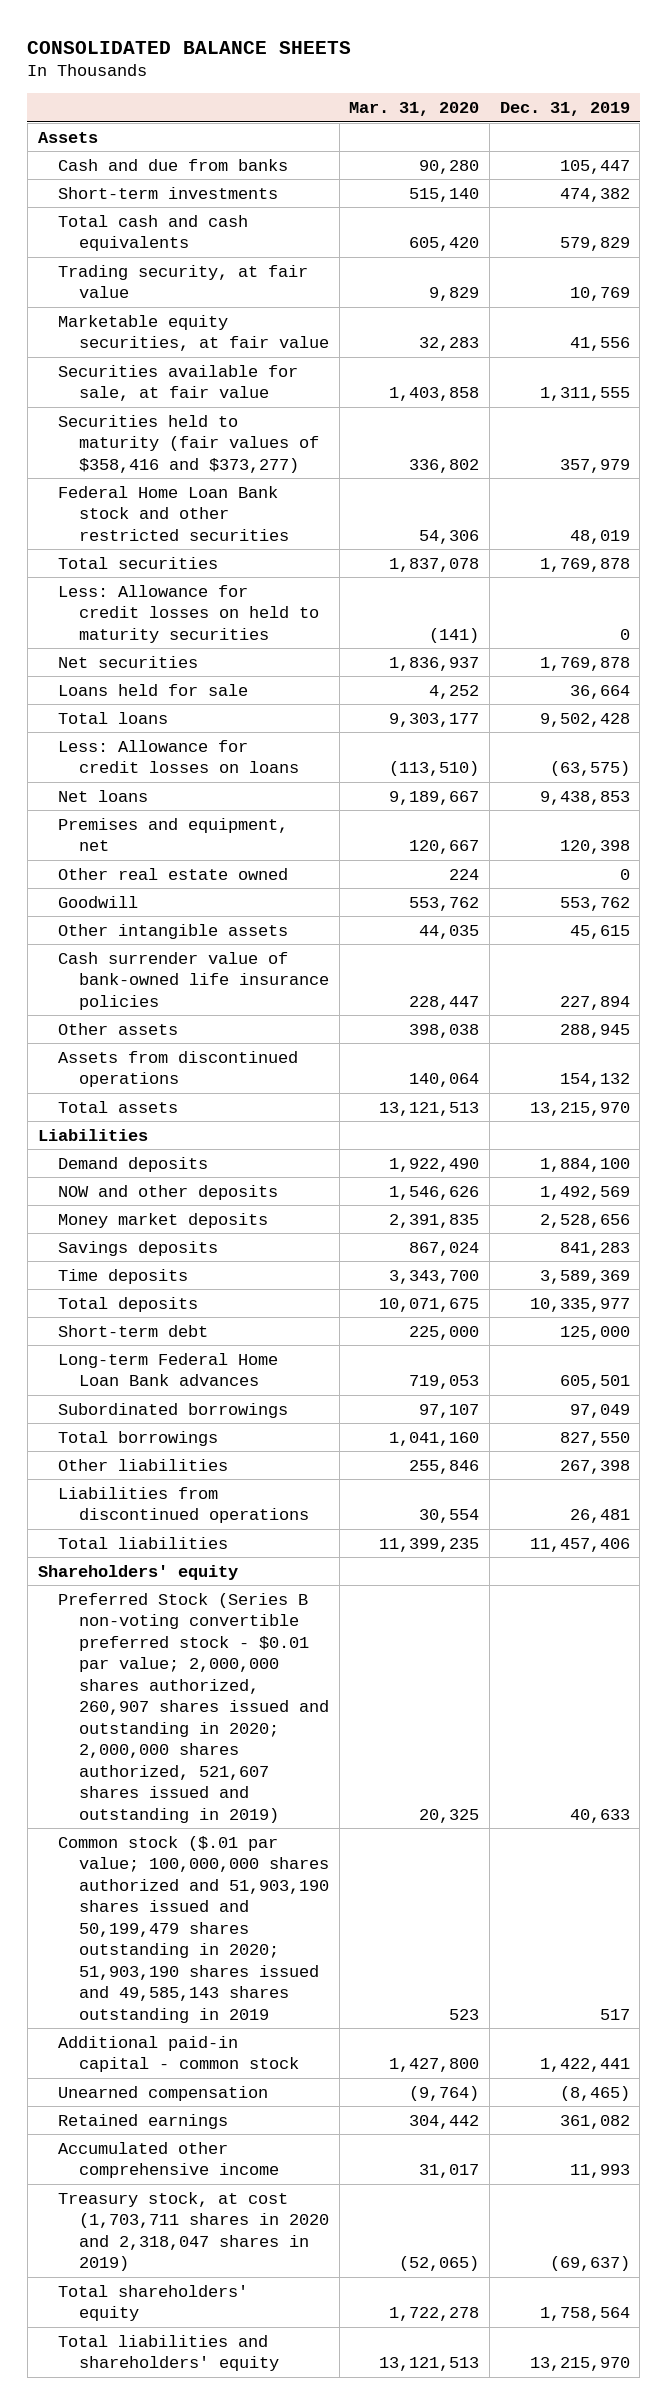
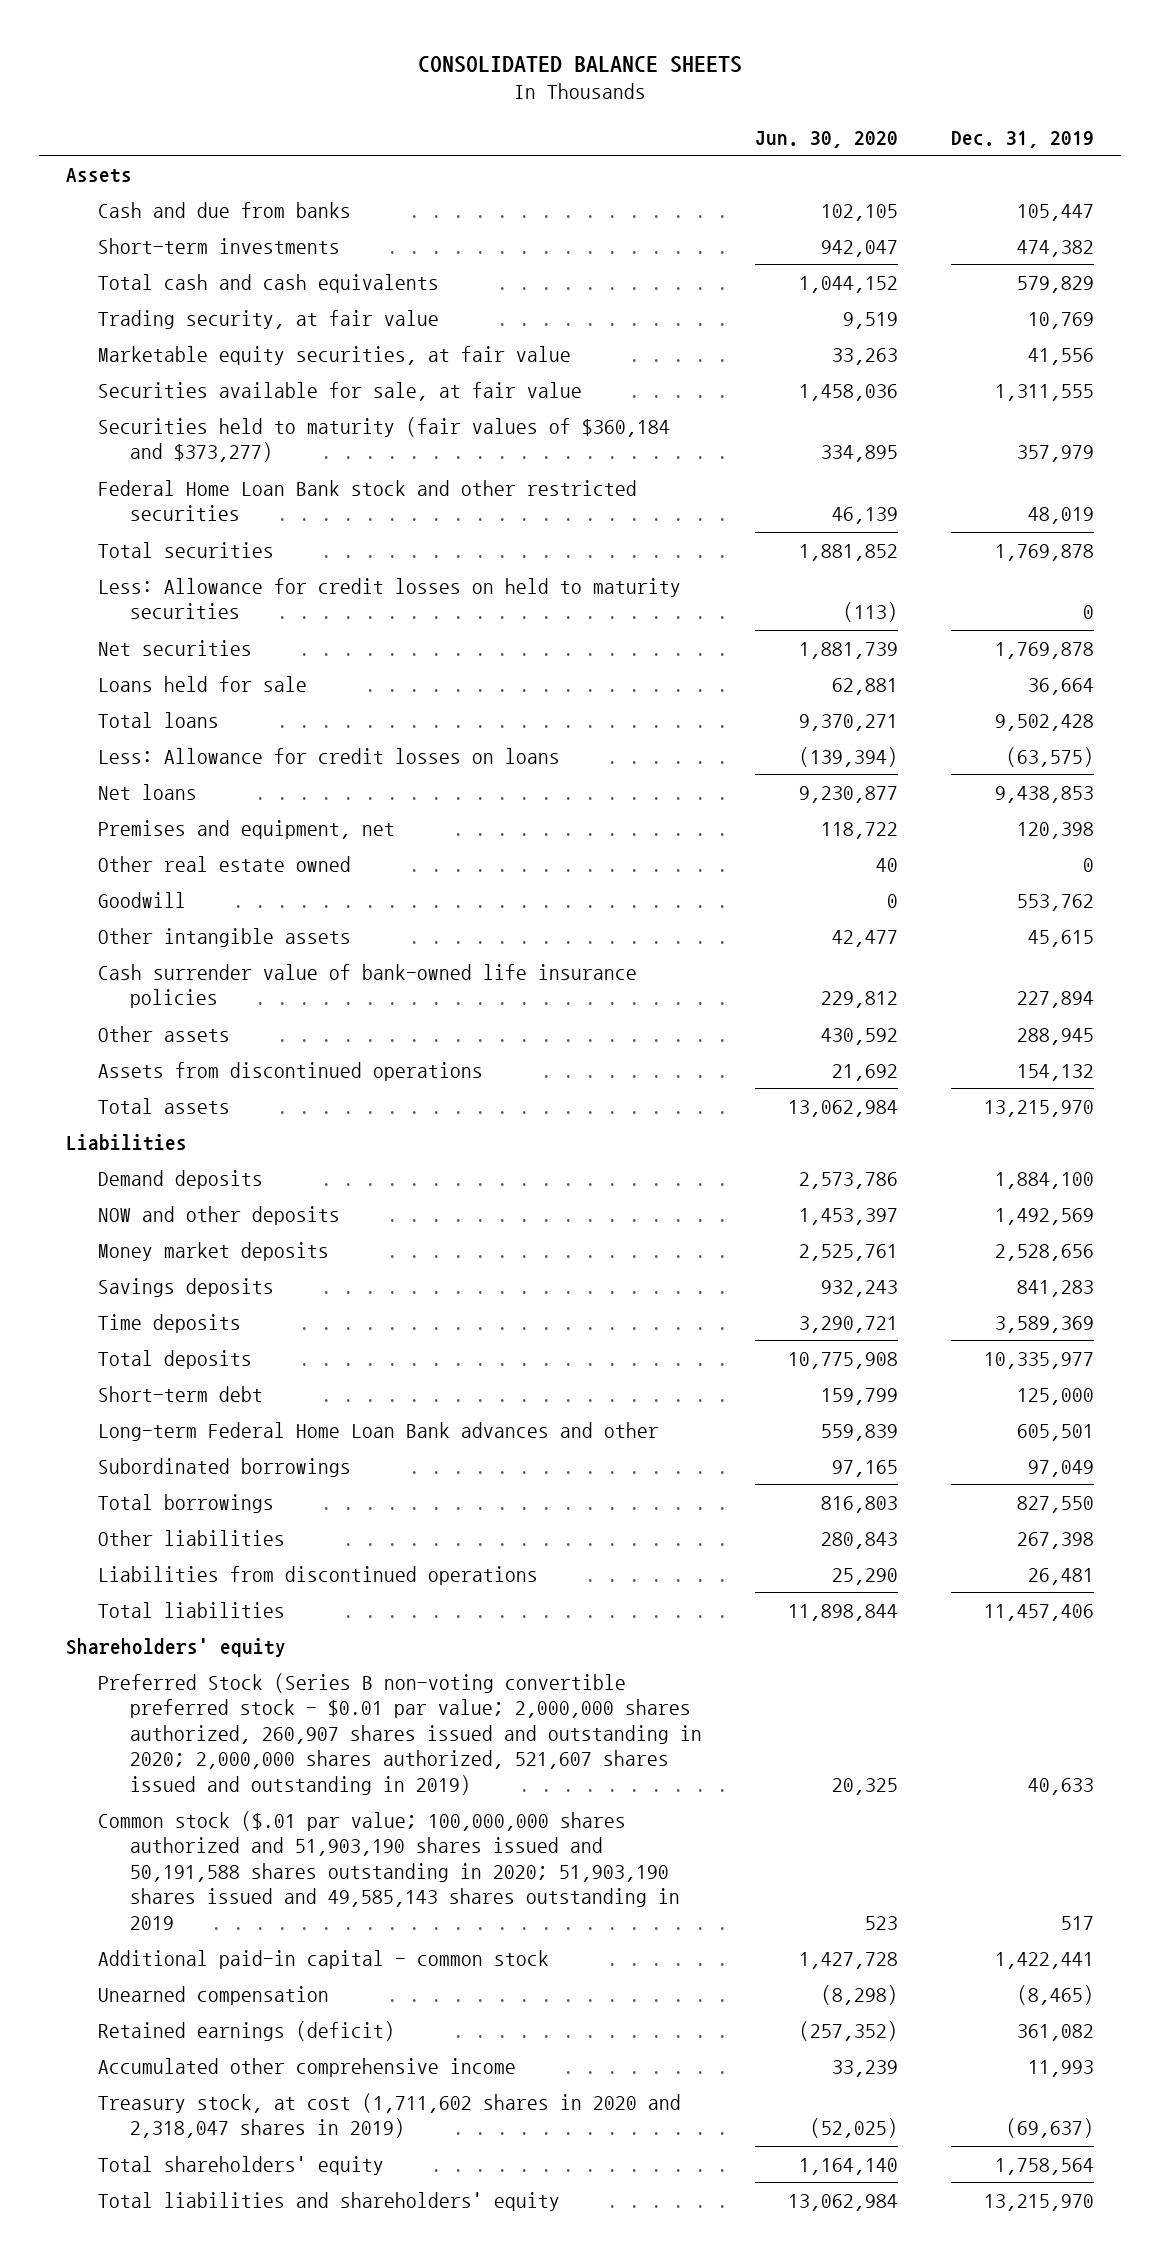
[349,101,480,116] Mar. 31, 2020 -> none
none -> [754,130,898,148] Jun. 30, 2020
[58,414,319,473] Securities held to maturity (fair values of $358,416 and $373,277) -> [97,416,670,463] Securities held to maturity (fair values of $360,184 and $373,277)
[58,1352,279,1387] Long-term Federal Home Loan Bank advances -> [97,1421,659,1441] Long-term Federal Home Loan Bank advances and other
[58,1835,329,2023] Common stock ($.01 par value; 100,000,000 shares authorized and 51,903,190 shares issued and 50,199,479 shares outstanding in 2020; 51,903,190 shares issued and 49,585,143 shares outstanding in 2019 -> [97,1810,680,1930] Common stock ($.01 par value; 100,000,000 shares authorized and 51,903,190 shares issued and 50,191,588 shares outstanding in 2020; 51,903,190 shares issued and 49,585,143 shares outstanding in 2019
[58,2113,229,2129] Retained earnings -> [97,2020,395,2041] Retained earnings (deficit)
[58,2191,329,2272] Treasury stock, at cost (1,703,711 shares in 2020 and 2,318,047 shares in 2019) -> [97,2092,681,2139] Treasury stock, at cost (1,711,602 shares in 2020 and 2,318,047 shares in 2019)

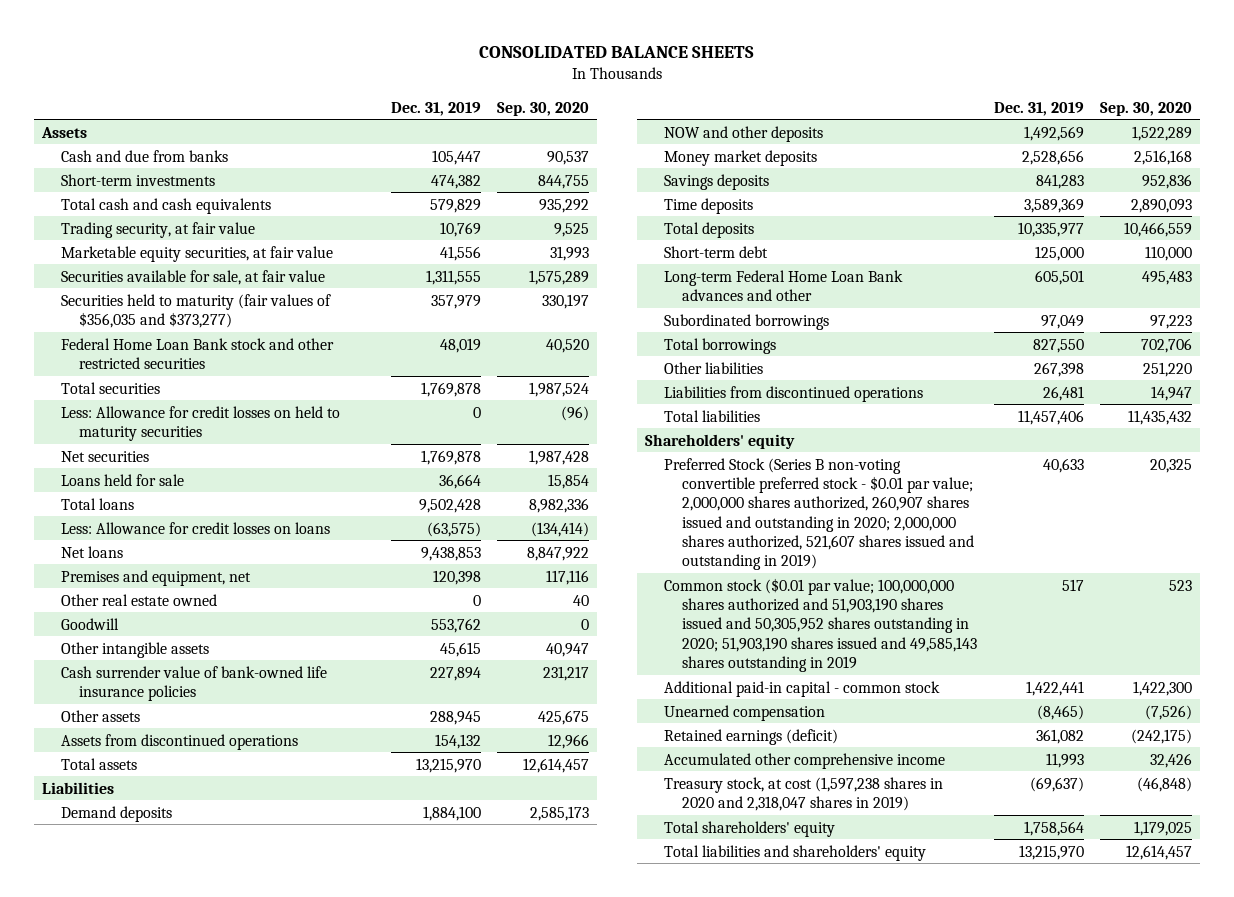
[754,130,898,148] Jun. 30, 2020 -> none
none -> [497,101,590,116] Sep. 30, 2020
[97,416,670,463] Securities held to maturity (fair values of $360,184 and $373,277) -> [60,293,331,328] Securities held to maturity (fair values of $356,035 and $373,277)
[97,1810,680,1930] Common stock ($.01 par value; 100,000,000 shares authorized and 51,903,190 shares issued and 50,191,588 shares outstanding in 2020; 51,903,190 shares issued and 49,585,143 shares outstanding in 2019 -> [663,577,978,672] Common stock ($0.01 par value; 100,000,000 shares authorized and 51,903,190 shares issued and 50,305,952 shares outstanding in 2020; 51,903,190 shares issued and 49,585,143 shares outstanding in 2019
[97,2092,681,2139] Treasury stock, at cost (1,711,602 shares in 2020 and 2,318,047 shares in 2019) -> [663,776,943,811] Treasury stock, at cost (1,597,238 shares in 2020 and 2,318,047 shares in 2019)

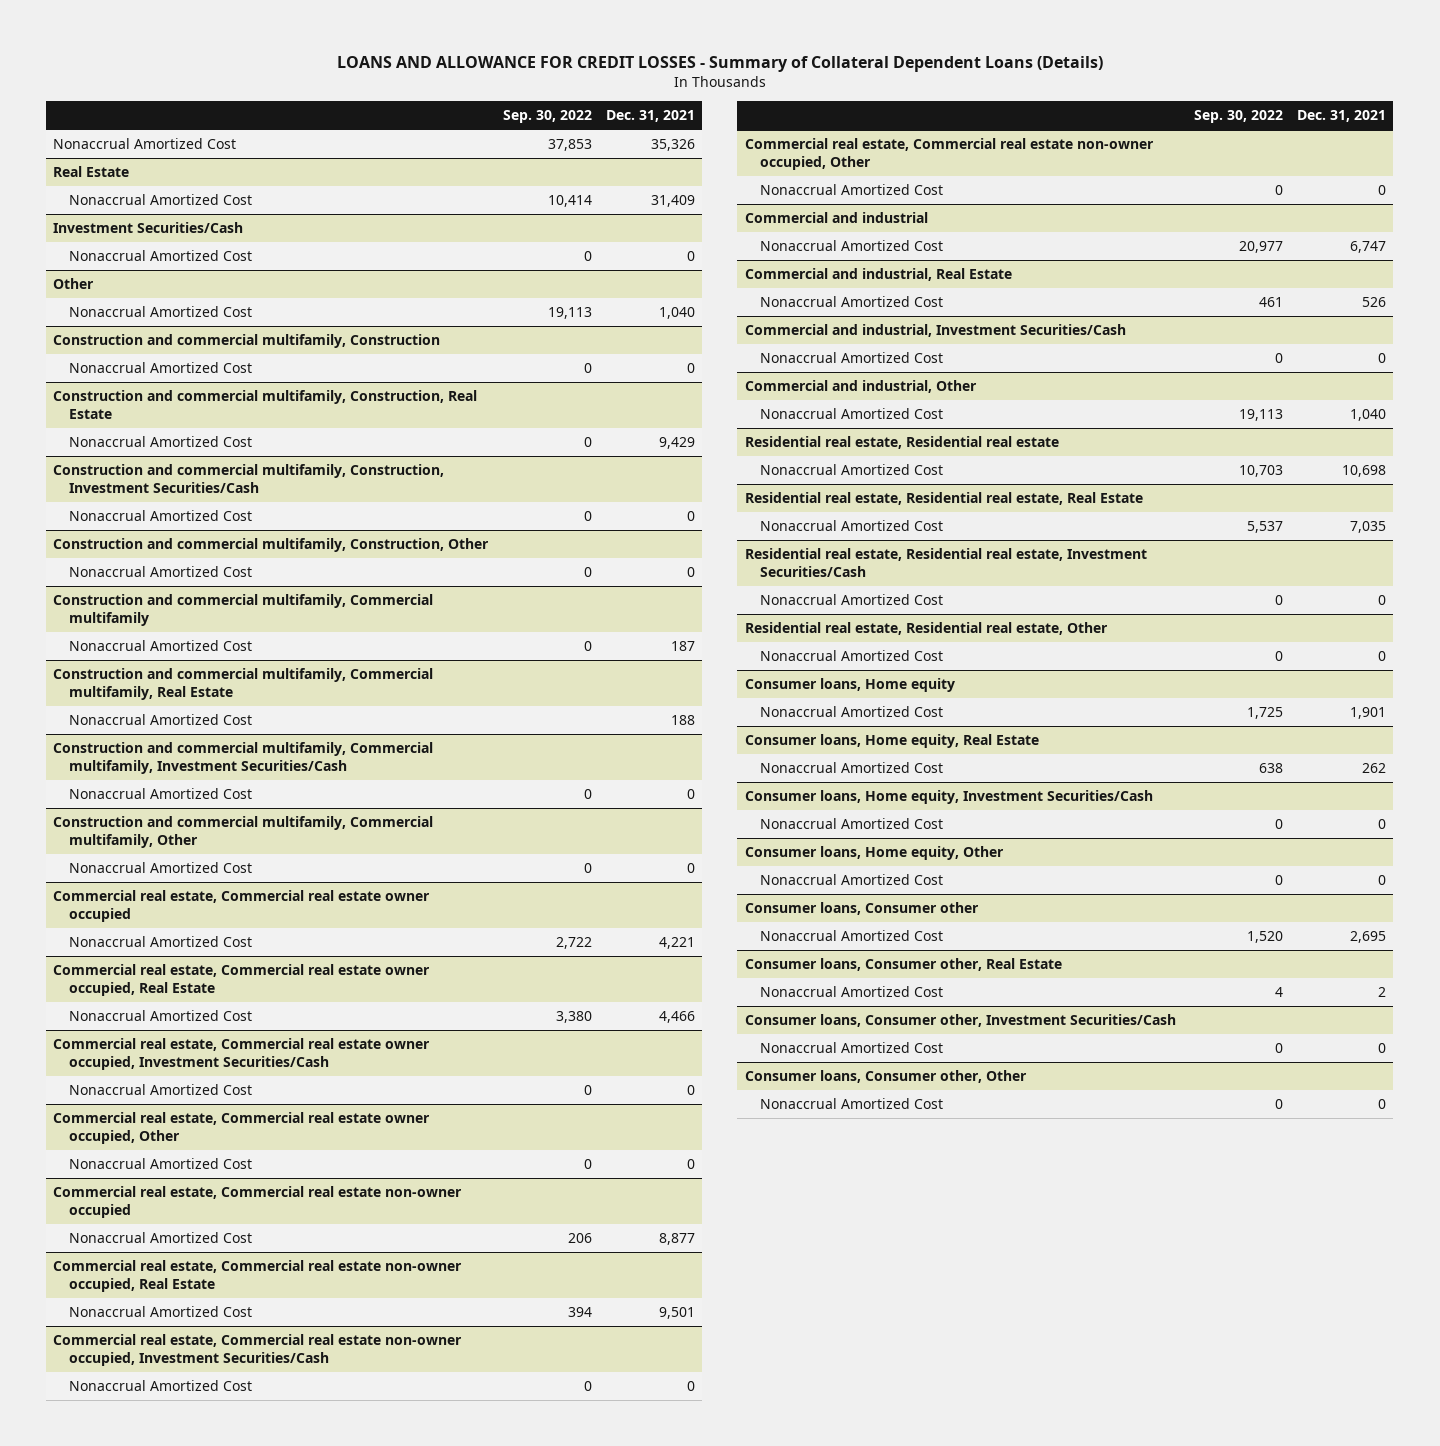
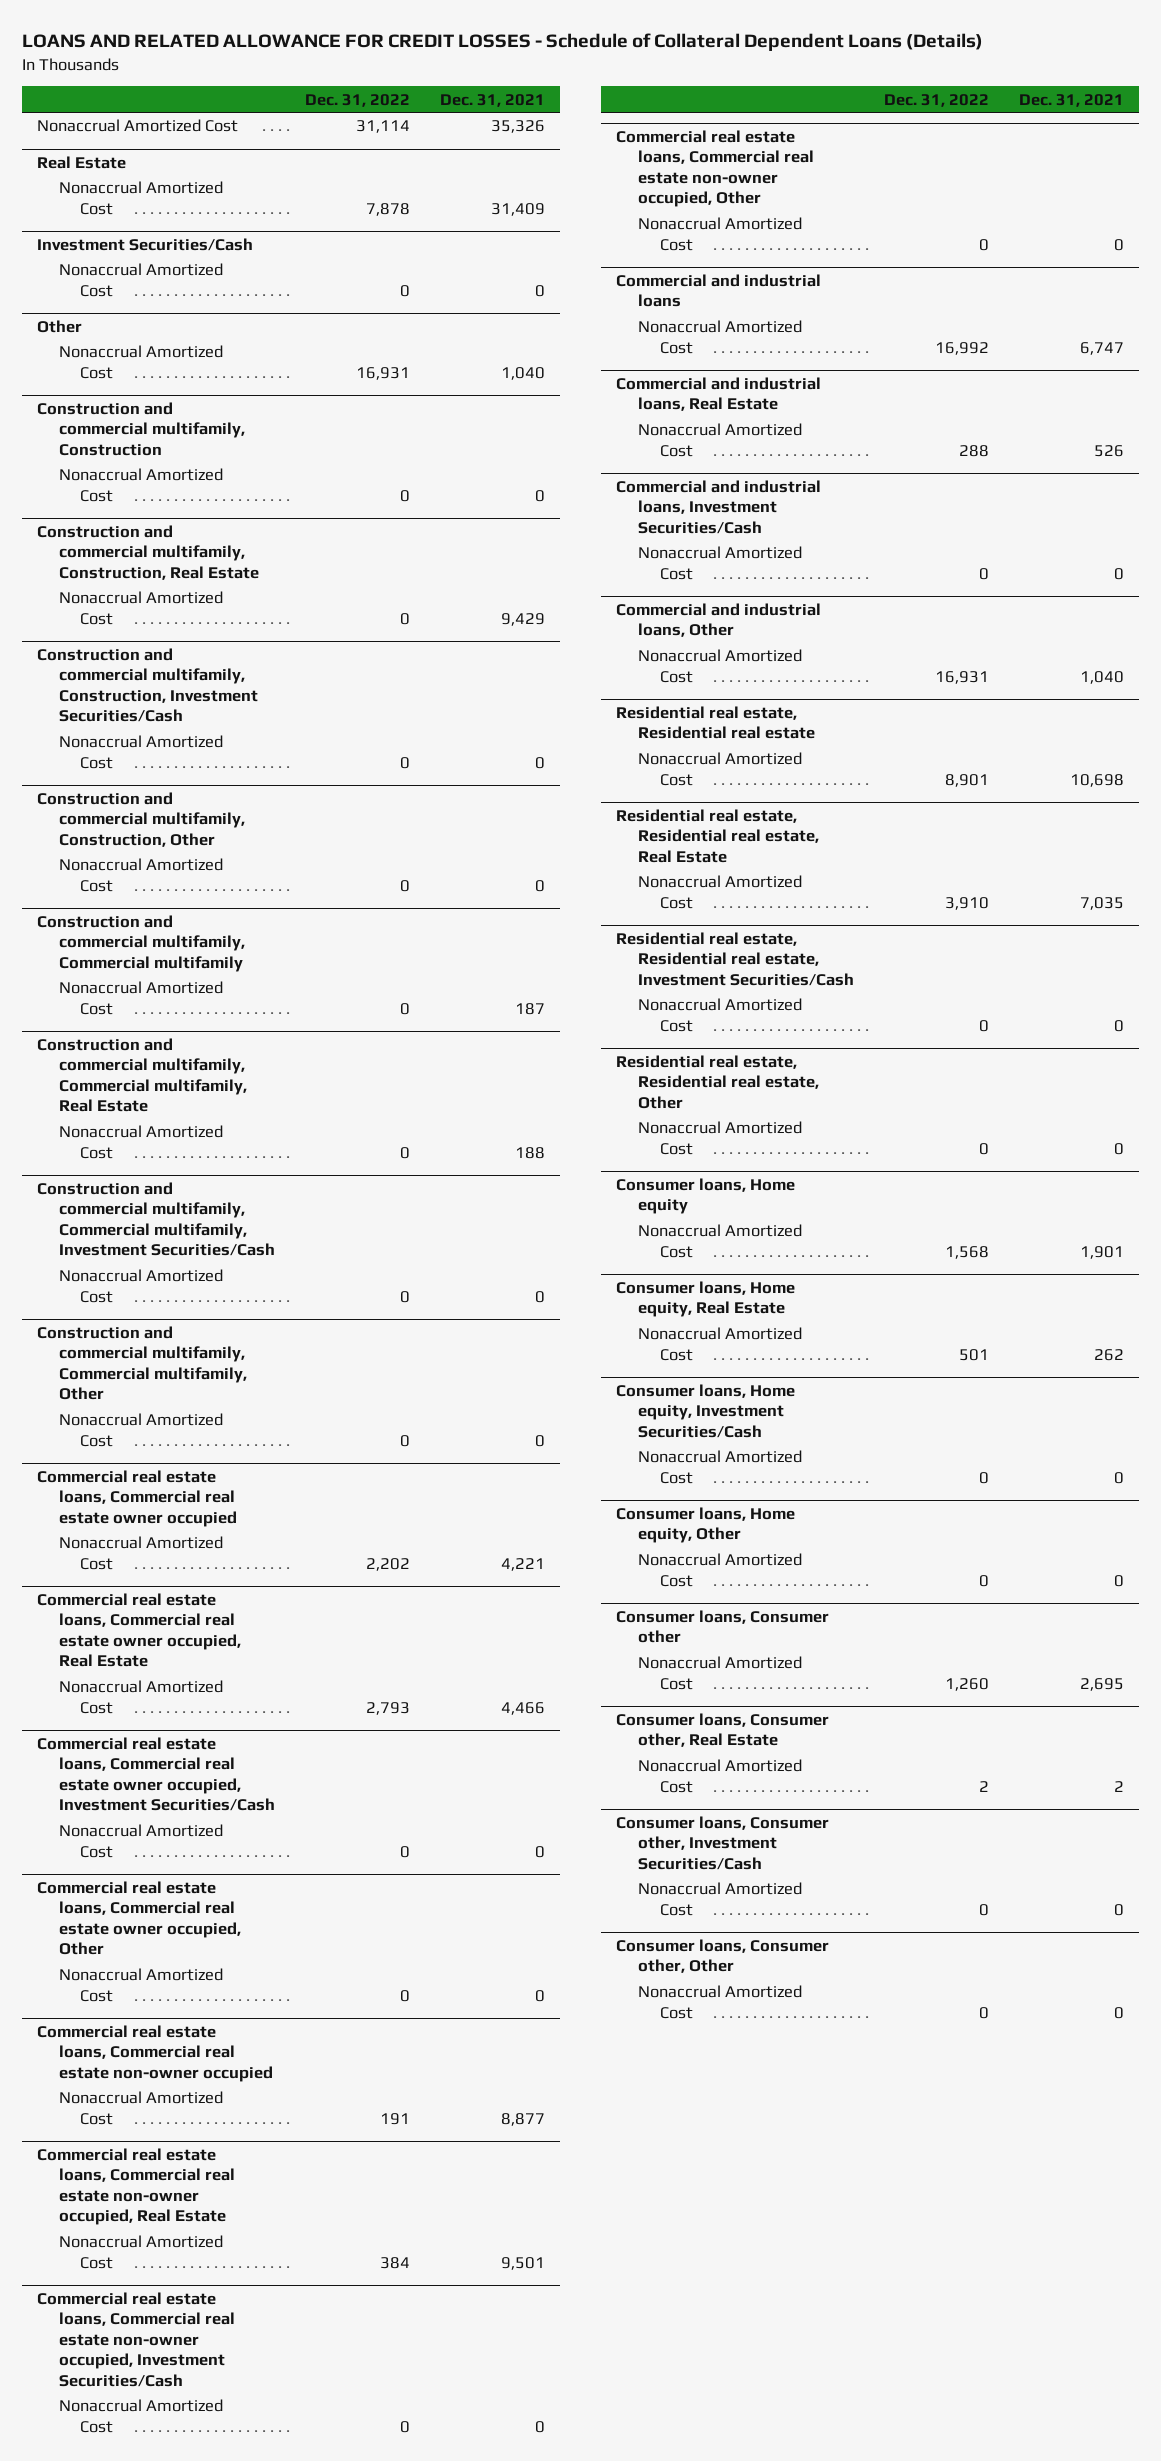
[336,56,1103,73] LOANS AND ALLOWANCE FOR CREDIT LOSSES - Summary of Collateral Dependent Loans (Details) -> [21,33,983,52] LOANS AND RELATED ALLOWANCE FOR CREDIT LOSSES - Schedule of Collateral Dependent Loans (Details)
[502,110,592,124] Sep. 30, 2022 -> none
none -> [304,93,410,107] Dec. 31, 2022
[53,890,431,923] Commercial real estate, Commercial real estate owner occupied -> [36,1469,237,1527] Commercial real estate loans, Commercial real estate owner occupied
[53,964,431,997] Commercial real estate, Commercial real estate owner occupied, Real Estate -> [36,1592,241,1668] Commercial real estate loans, Commercial real estate owner occupied, Real Estate
[53,1038,431,1071] Commercial real estate, Commercial real estate owner occupied, Investment Securities/Cash -> [36,1736,275,1812] Commercial real estate loans, Commercial real estate owner occupied, Investment Securities/Cash
[53,1112,431,1145] Commercial real estate, Commercial real estate owner occupied, Other -> [36,1880,241,1956] Commercial real estate loans, Commercial real estate owner occupied, Other
[53,1186,463,1219] Commercial real estate, Commercial real estate non-owner occupied -> [36,2024,273,2082] Commercial real estate loans, Commercial real estate non-owner occupied
[53,1260,463,1293] Commercial real estate, Commercial real estate non-owner occupied, Real Estate -> [36,2147,235,2226] Commercial real estate loans, Commercial real estate non-owner occupied, Real Estate
[53,1334,463,1367] Commercial real estate, Commercial real estate non-owner occupied, Investment Securities/Cash -> [36,2291,235,2387] Commercial real estate loans, Commercial real estate non-owner occupied, Investment Securities/Cash
[744,138,1154,171] Commercial real estate, Commercial real estate non-owner occupied, Other -> [616,129,815,208] Commercial real estate loans, Commercial real estate non-owner occupied, Other
[744,212,928,224] Commercial and industrial -> [616,273,822,308] Commercial and industrial loans
[744,268,1012,282] Commercial and industrial, Real Estate -> [616,376,822,412] Commercial and industrial loans, Real Estate
[744,324,1126,338] Commercial and industrial, Investment Securities/Cash -> [616,479,822,534] Commercial and industrial loans, Investment Securities/Cash
[744,380,977,394] Commercial and industrial, Other -> [616,602,822,638] Commercial and industrial loans, Other

